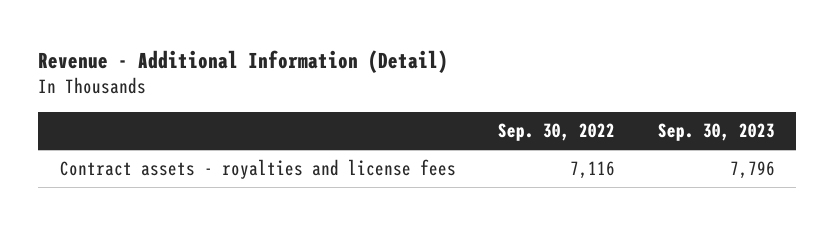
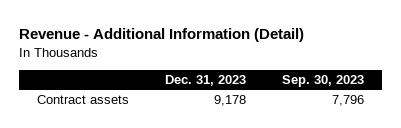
[498,123,616,142] Sep. 30, 2022 -> none
none -> [165,75,247,87] Dec. 31, 2023
[59,159,456,180] Contract assets - royalties and license fees -> [37,94,130,104] Contract assets

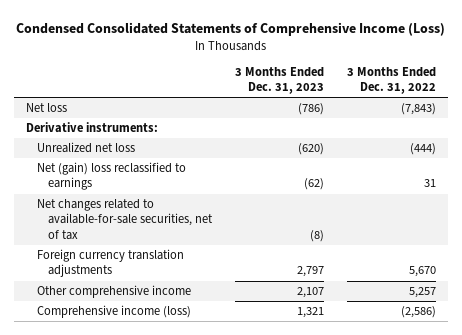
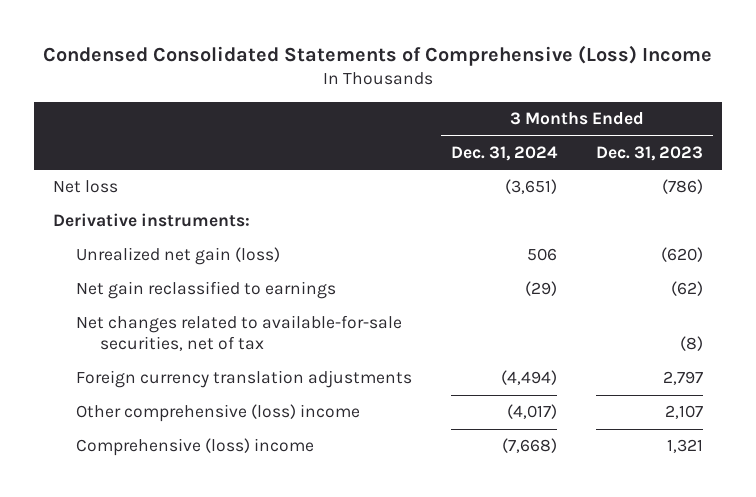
[15,21,445,36] Condensed Consolidated Statements of Comprehensive Income (Loss) -> [43,44,713,66] Condensed Consolidated Statements of Comprehensive (Loss) Income
[347,67,437,95] 3 Months Ended Dec. 31, 2022 -> none
none -> [451,146,559,162] Dec. 31, 2024
[36,142,135,154] Unrealized net loss -> [76,247,281,266] Unrealized net gain (loss)
[36,162,186,191] Net (gain) loss reclassified to earnings -> [76,281,337,300] Net gain reclassified to earnings
[36,285,191,299] Other comprehensive income -> [76,404,361,423] Other comprehensive (loss) income
[36,305,191,319] Comprehensive income (loss) -> [76,438,315,457] Comprehensive (loss) income

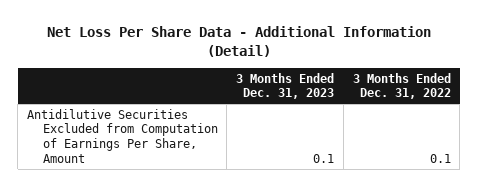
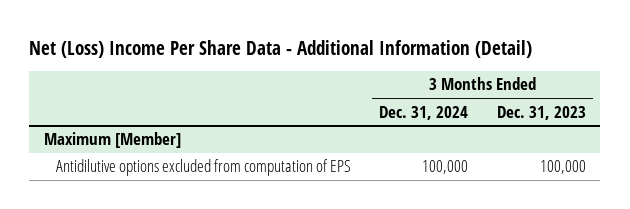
[46,25,431,57] Net Loss Per Share Data - Additional Information (Detail) -> [29,39,533,58] Net (Loss) Income Per Share Data - Additional Information (Detail)
[352,72,451,100] 3 Months Ended Dec. 31, 2022 -> none
none -> [379,105,469,120] Dec. 31, 2024
none -> [43,132,181,149] Maximum [Member]
[27,108,218,163] Antidilutive Securities Excluded from Computation of Earnings Per Share, Amount -> [55,159,351,177] Antidilutive options excluded from computation of EPS
[313,153,335,163] 0.1 -> [540,160,587,175] 100,000

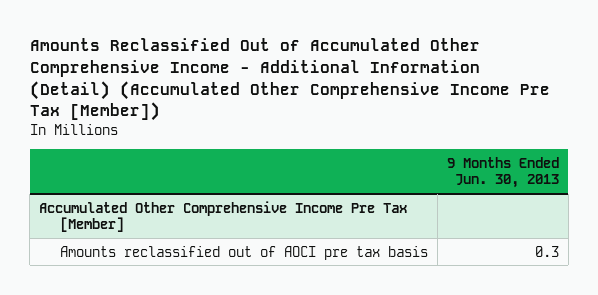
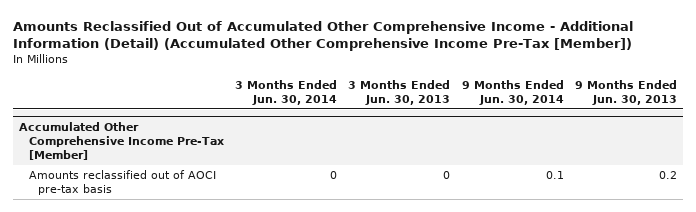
[29,38,550,122] Amounts Reclassified Out of Accumulated Other Comprehensive Income - Additional Information (Detail) (Accumulated Other Comprehensive Income Pre Tax [Member]) -> [13,20,634,52] Amounts Reclassified Out of Accumulated Other Comprehensive Income - Additional Information (Detail) (Accumulated Other Comprehensive Income Pre-Tax [Member])
none -> [234,79,337,105] 3 Months Ended Jun. 30, 2014
none -> [348,79,451,105] 3 Months Ended Jun. 30, 2013
none -> [461,79,564,105] 9 Months Ended Jun. 30, 2014
[39,200,408,233] Accumulated Other Comprehensive Income Pre Tax [Member] -> [18,122,224,160] Accumulated Other Comprehensive Income Pre-Tax [Member]
[60,245,429,260] Amounts reclassified out of AOCI pre tax basis -> [28,170,216,196] Amounts reclassified out of AOCI pre-tax basis
[535,245,560,257] 0.3 -> [659,171,678,180] 0.2

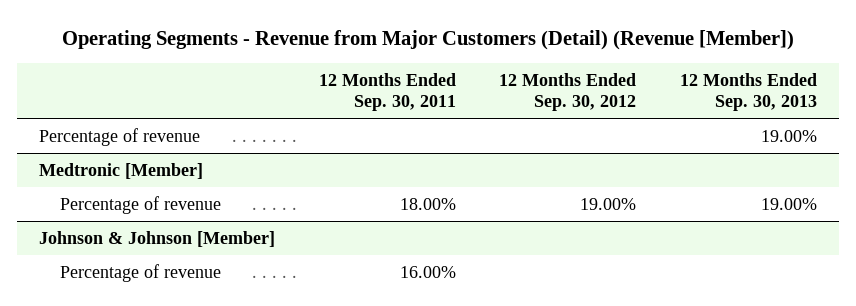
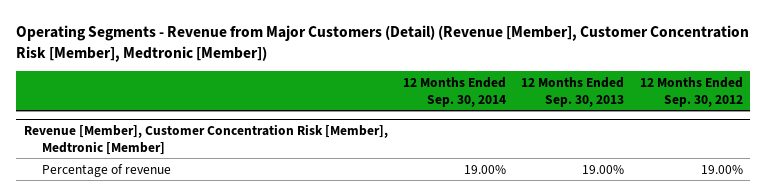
[61,29,794,50] Operating Segments - Revenue from Major Customers (Detail) (Revenue [Member]) -> [16,25,750,62] Operating Segments - Revenue from Major Customers (Detail) (Revenue [Member], Customer Concentration Risk [Member], Medtronic [Member])
[318,72,456,112] 12 Months Ended Sep. 30, 2011 -> none
none -> [403,76,507,107] 12 Months Ended Sep. 30, 2014
[38,127,200,146] Percentage of revenue -> none
[38,162,203,179] Medtronic [Member] -> none
none -> [23,123,388,155] Revenue [Member], Customer Concentration Risk [Member], Medtronic [Member]
[38,230,275,247] Johnson & Johnson [Member] -> none
[59,263,221,282] Percentage of revenue -> none

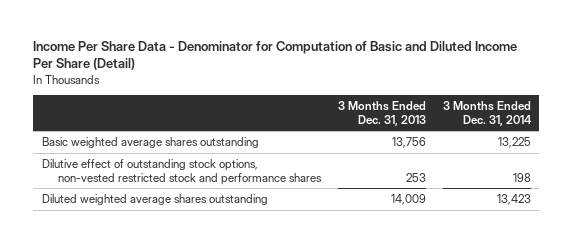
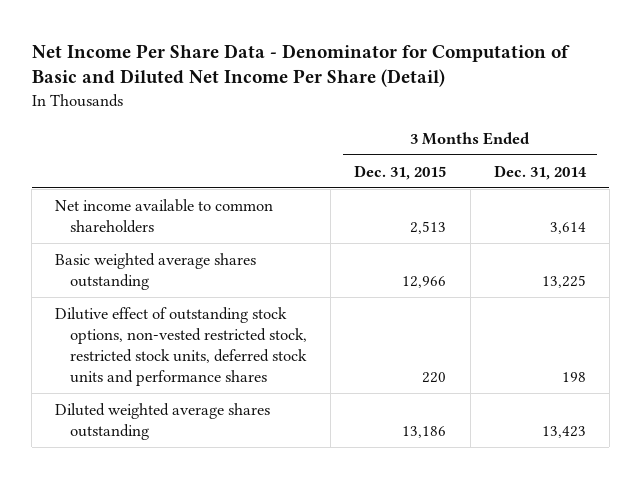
[33,40,518,71] Income Per Share Data - Denominator for Computation of Basic and Diluted Income Per Share (Detail) -> [31,43,570,88] Net Income Per Share Data - Denominator for Computation of Basic and Diluted Net Income Per Share (Detail)
[337,100,426,126] 3 Months Ended Dec. 31, 2013 -> none
none -> [354,164,447,180] Dec. 31, 2015
none -> [55,198,274,233] Net income available to common shareholders
[41,158,323,185] Dilutive effect of outstanding stock options, non-vested restricted stock and performance shares -> [55,306,308,386] Dilutive effect of outstanding stock options, non-vested restricted stock, restricted stock units, deferred stock units and performance shares

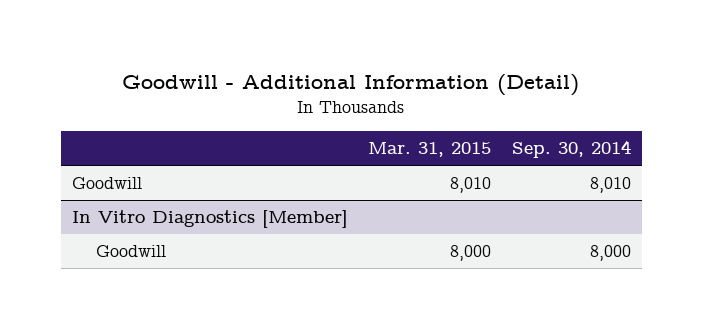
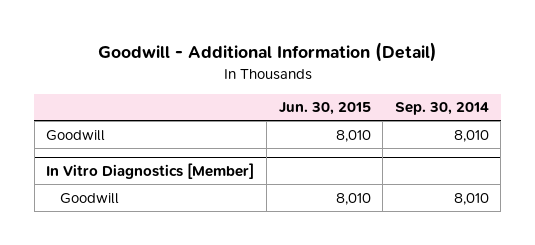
[368,142,492,158] Mar. 31, 2015 -> none
none -> [278,102,371,116] Jun. 30, 2015
[590,245,632,262] 8,000 -> [453,192,489,205] 8,010

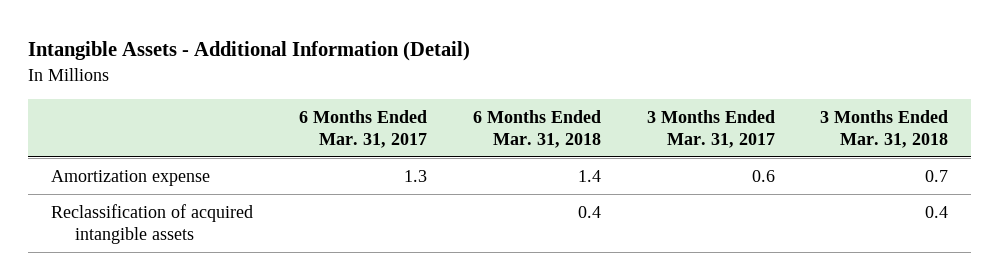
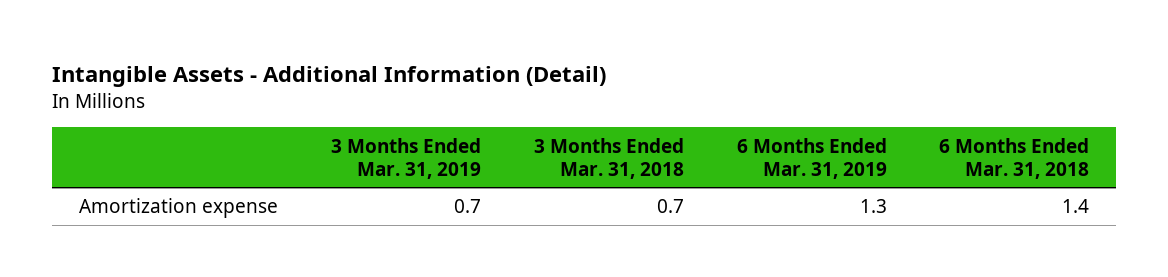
[299,109,428,148] 6 Months Ended Mar. 31, 2017 -> none
[646,109,775,148] 3 Months Ended Mar. 31, 2017 -> none
none -> [330,137,481,179] 3 Months Ended Mar. 31, 2019
none -> [736,137,887,179] 6 Months Ended Mar. 31, 2019
[51,203,254,244] Reclassification of acquired intangible assets -> none

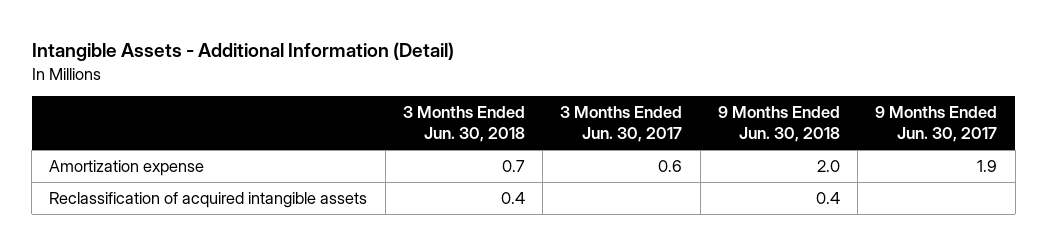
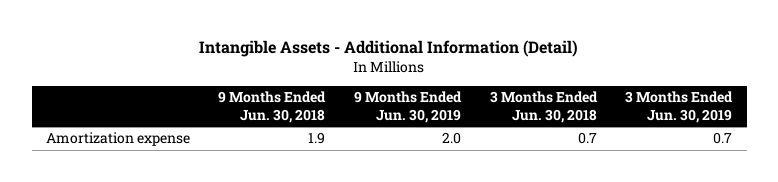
[560,106,683,143] 3 Months Ended Jun. 30, 2017 -> none
[875,106,998,143] 9 Months Ended Jun. 30, 2017 -> none
none -> [354,90,463,123] 9 Months Ended Jun. 30, 2019
none -> [625,90,734,123] 3 Months Ended Jun. 30, 2019
[49,192,368,209] Reclassification of acquired intangible assets -> none
[816,160,840,173] 2.0 -> [308,132,326,145] 1.9

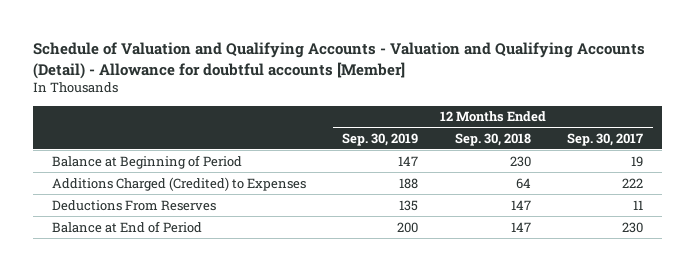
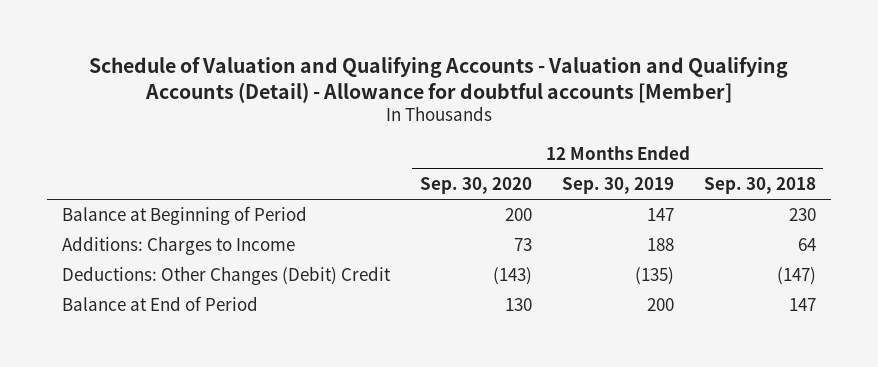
[567,132,644,146] Sep. 30, 2017 -> none
none -> [419,176,532,194] Sep. 30, 2020
[51,199,216,211] Deductions From Reserves -> none
[51,176,306,191] Additions Charged (Credited) to Expenses -> [61,236,295,256] Additions: Charges to Income
none -> [61,266,391,286] Deductions: Other Changes (Debit) Credit

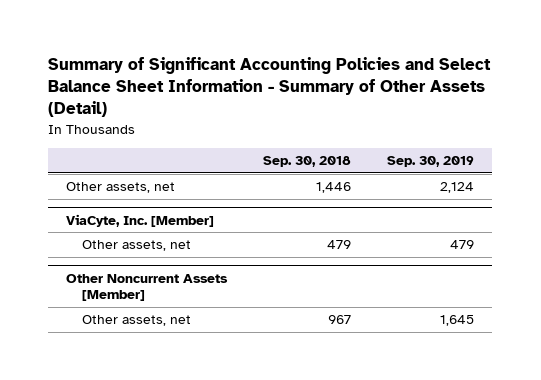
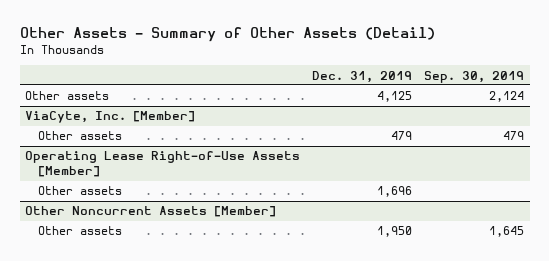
[48,57,492,118] Summary of Significant Accounting Policies and Select Balance Sheet Information - Summary of Other Assets (Detail) -> [19,26,435,42] Other Assets - Summary of Other Assets (Detail)
[263,156,352,168] Sep. 30, 2018 -> none
none -> [312,70,413,83] Dec. 31, 2019
[66,182,176,194] Other assets, net -> [25,91,110,101] Other assets
[81,240,191,252] Other assets, net -> [38,131,123,141] Other assets
none -> [25,151,301,178] Operating Lease Right-of-Use Assets [Member]
none -> [38,186,123,196] Other assets
[81,315,191,327] Other assets, net -> [38,226,123,236] Other assets

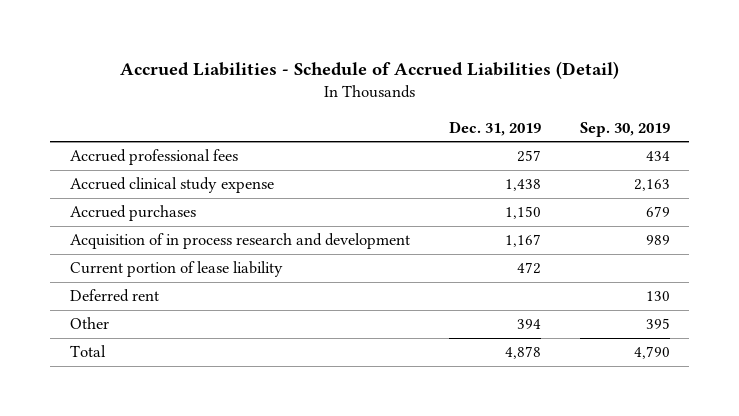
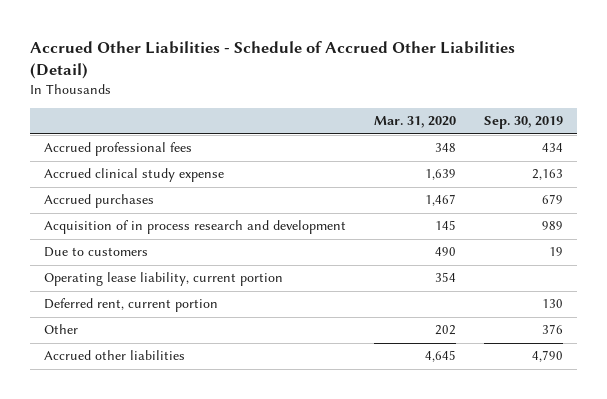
[119,61,619,80] Accrued Liabilities - Schedule of Accrued Liabilities (Detail) -> [30,40,516,79] Accrued Other Liabilities - Schedule of Accrued Other Liabilities (Detail)
[448,120,541,136] Dec. 31, 2019 -> none
none -> [373,116,456,129] Mar. 31, 2020
none -> [44,247,149,258] Due to customers
[69,261,283,278] Current portion of lease liability -> [44,272,284,287] Operating lease liability, current portion
[69,289,159,303] Deferred rent -> [44,298,219,313] Deferred rent, current portion
[645,318,670,330] 395 -> [541,324,563,335] 376
[69,345,106,358] Total -> [44,350,186,361] Accrued other liabilities

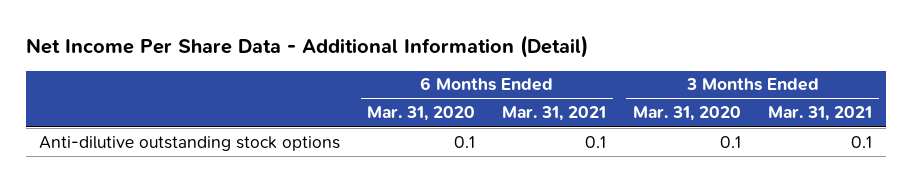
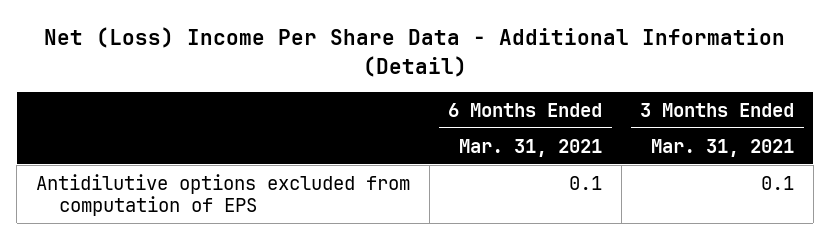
[25,35,588,59] Net Income Per Share Data - Additional Information (Detail) -> [44,27,786,77] Net (Loss) Income Per Share Data - Additional Information (Detail)
[367,106,476,122] Mar. 31, 2020 -> none
[633,106,742,122] Mar. 31, 2020 -> none
[39,135,341,151] Anti-dilutive outstanding stock options -> [36,173,411,217] Antidilutive options excluded from computation of EPS

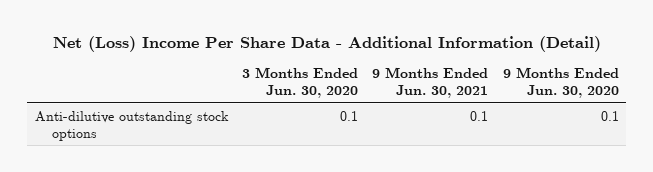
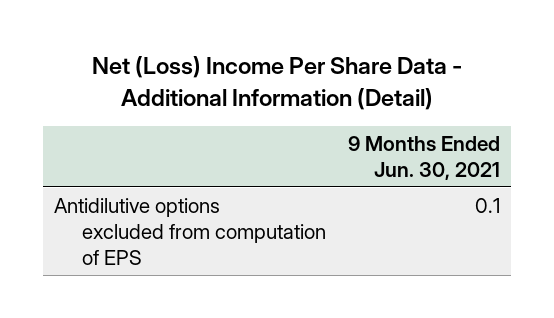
[241,67,358,99] 3 Months Ended Jun. 30, 2020 -> none
[502,67,619,99] 9 Months Ended Jun. 30, 2020 -> none
[34,111,229,141] Anti-dilutive outstanding stock options -> [54,197,326,266] Antidilutive options excluded from computation of EPS

